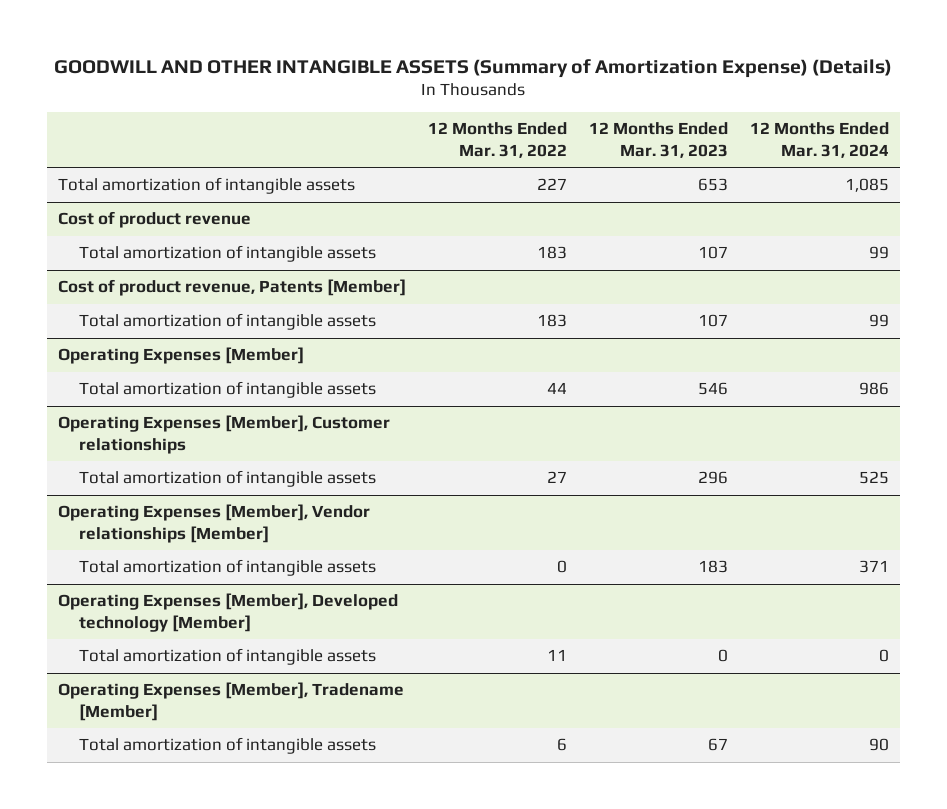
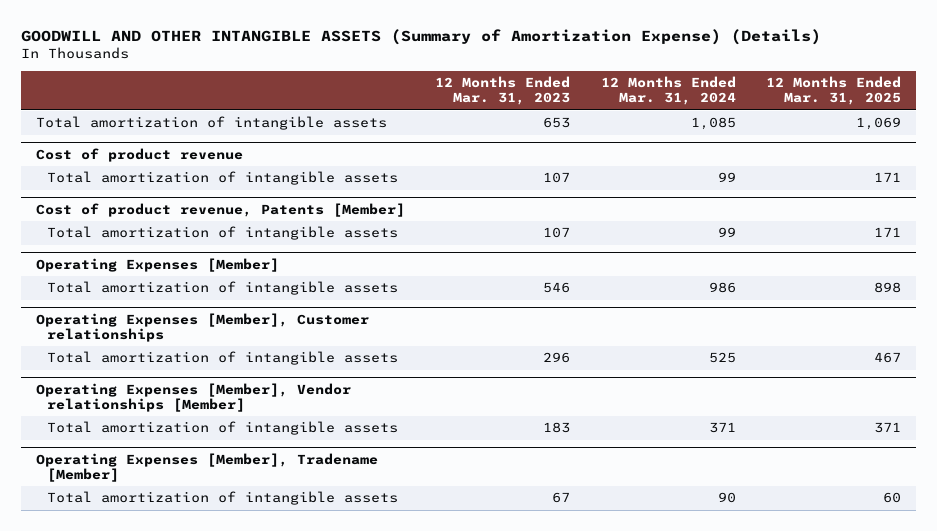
[427,122,567,158] 12 Months Ended Mar. 31, 2022 -> none
none -> [766,76,902,106] 12 Months Ended Mar. 31, 2025
[57,593,398,632] Operating Expenses [Member], Developed technology [Member] -> none
[79,648,377,666] Total amortization of intangible assets -> none

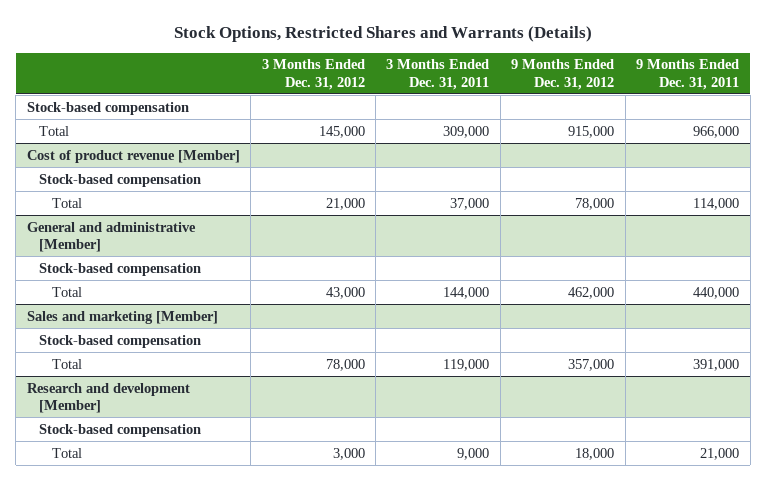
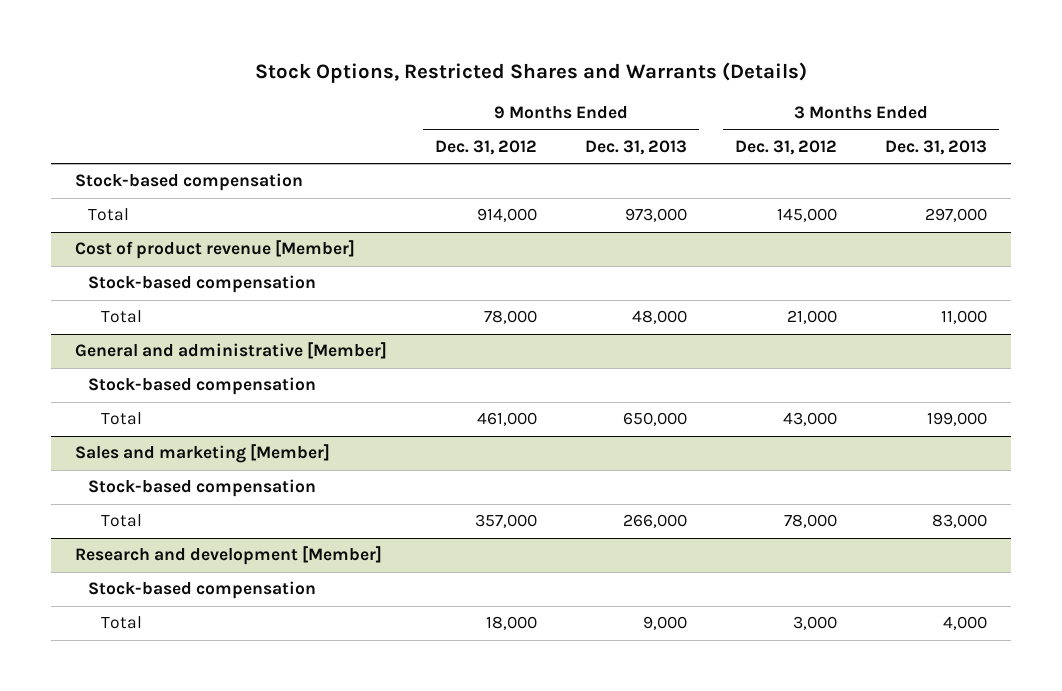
[386,59,490,90] 3 Months Ended Dec. 31, 2011 -> none
[636,59,740,90] 9 Months Ended Dec. 31, 2011 -> none
none -> [584,140,687,156] Dec. 31, 2013
none -> [885,140,988,156] Dec. 31, 2013
[568,125,615,138] 915,000 -> [476,208,537,223] 914,000
[568,286,615,299] 462,000 -> [476,412,537,427] 461,000

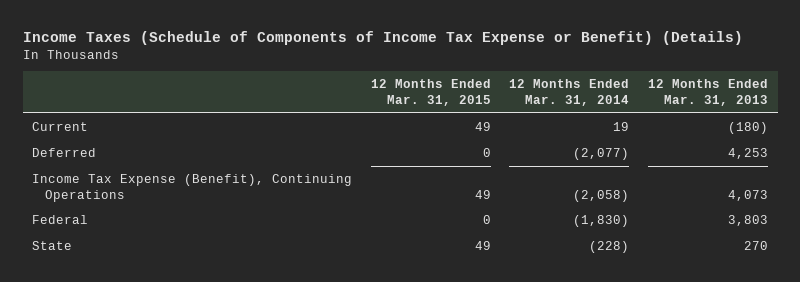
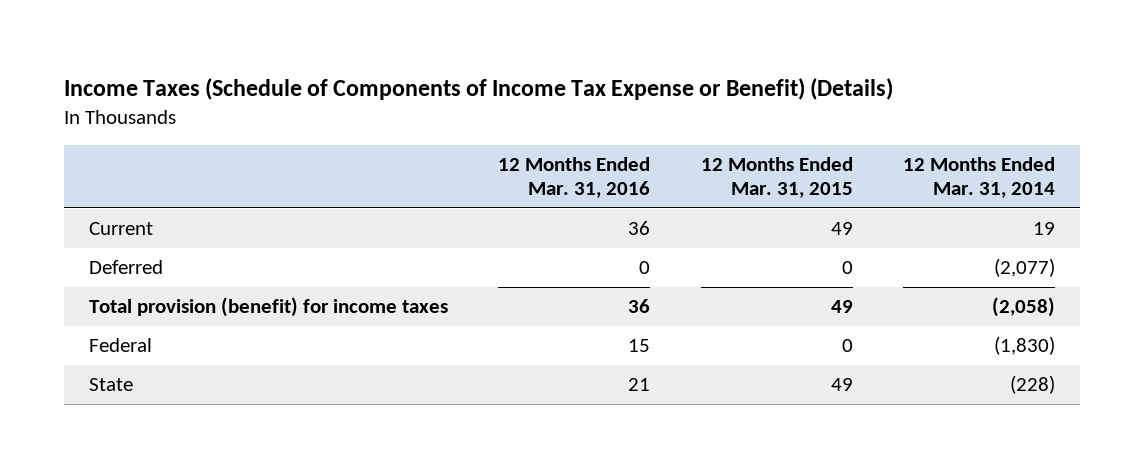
[648,79,769,106] 12 Months Ended Mar. 31, 2013 -> none
none -> [498,156,651,199] 12 Months Ended Mar. 31, 2016
[32,173,353,202] Income Tax Expense (Benefit), Continuing Operations -> [89,297,449,318] Total provision (benefit) for income taxes

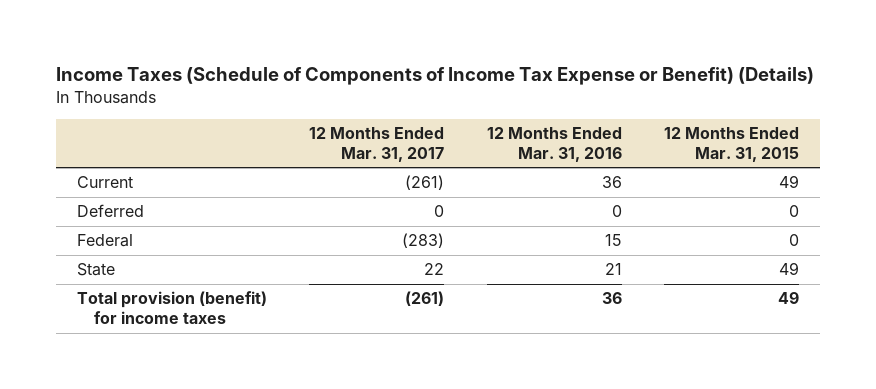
[902,156,1055,199] 12 Months Ended Mar. 31, 2014 -> none
none -> [309,126,445,162] 12 Months Ended Mar. 31, 2017
[89,297,449,318] Total provision (benefit) for income taxes -> [76,291,267,325] Total provision (benefit) for income taxes

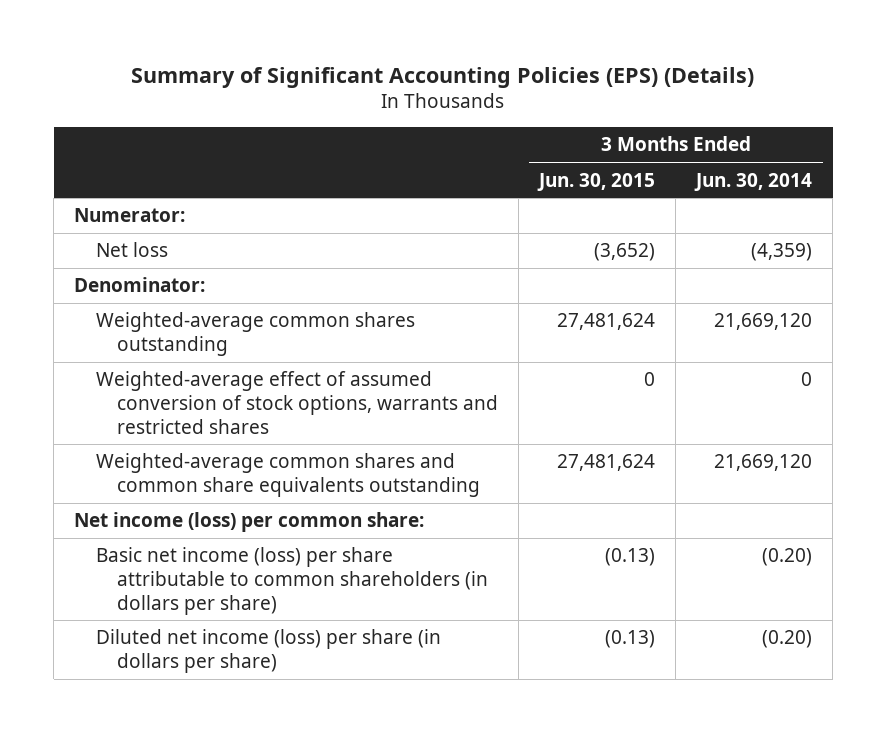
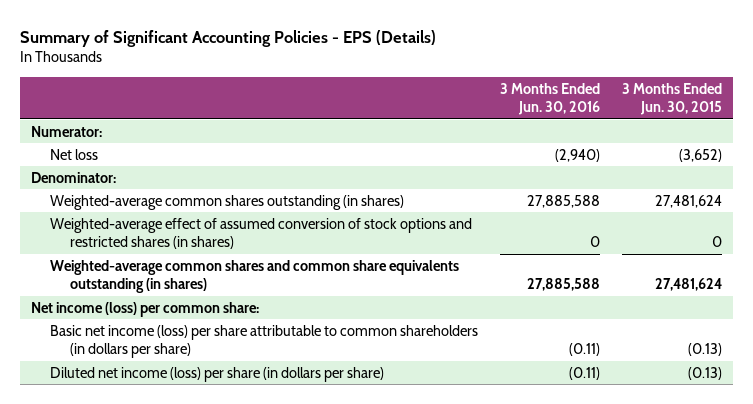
[131,66,755,88] Summary of Significant Accounting Policies (EPS) (Details) -> [20,29,437,47] Summary of Significant Accounting Policies - EPS (Details)
[694,172,813,191] Jun. 30, 2014 -> none
none -> [500,82,601,115] 3 Months Ended Jun. 30, 2016
[95,312,415,356] Weighted-average common shares outstanding -> [50,194,405,210] Weighted-average common shares outstanding (in shares)
[95,371,499,434] Weighted-average effect of assumed conversion of stock options, warrants and restricted shares -> [50,217,473,249] Weighted-average effect of assumed conversion of stock options and restricted shares (in shares)
[95,453,481,497] Weighted-average common shares and common share equivalents outstanding -> [50,259,460,293] Weighted-average common shares and common share equivalents outstanding (in shares)

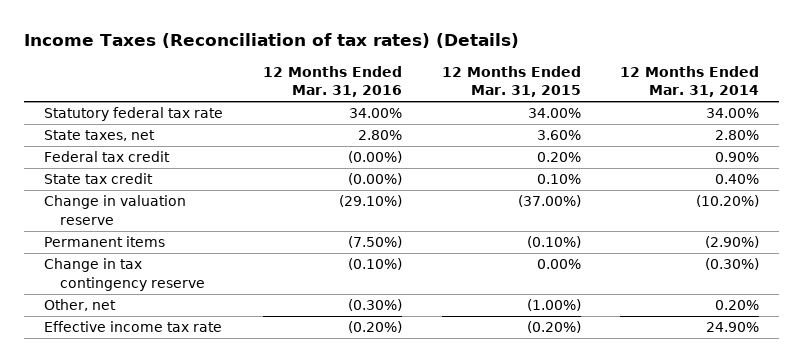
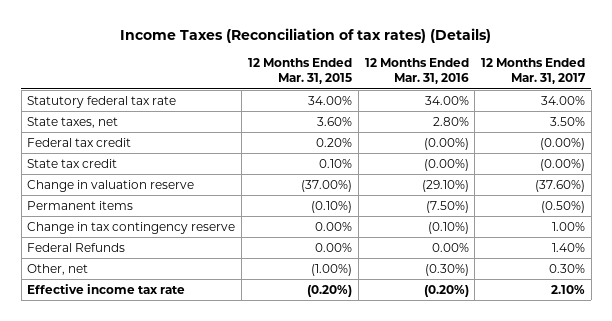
[620,66,760,98] 12 Months Ended Mar. 31, 2014 -> none
none -> [481,57,587,85] 12 Months Ended Mar. 31, 2017
none -> [27,242,126,252] Federal Refunds

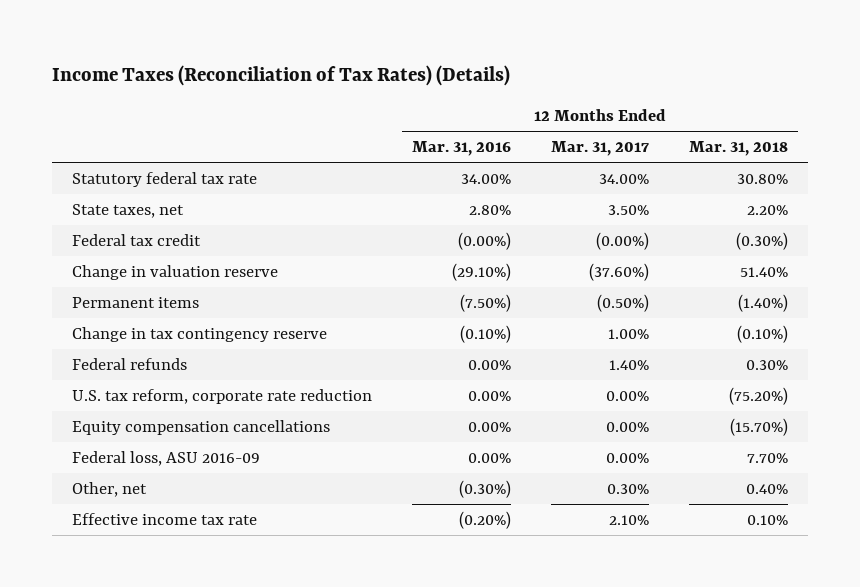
[120,27,492,43] Income Taxes (Reconciliation of tax rates) (Details) -> [51,65,510,87] Income Taxes (Reconciliation of Tax Rates) (Details)
[247,57,352,85] 12 Months Ended Mar. 31, 2015 -> none
none -> [689,141,789,157] Mar. 31, 2018
[27,158,118,168] State tax credit -> none
[27,242,126,252] Federal Refunds -> [71,357,187,370] Federal refunds
none -> [71,388,372,404] U.S. tax reform, corporate rate reduction
none -> [71,419,330,435] Equity compensation cancellations
none -> [71,450,260,466] Federal loss, ASU 2016-09

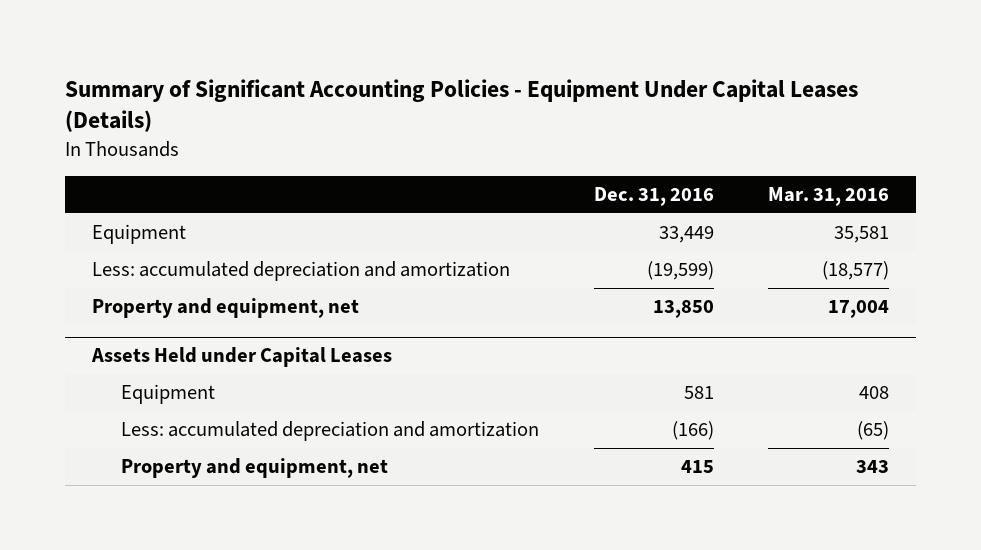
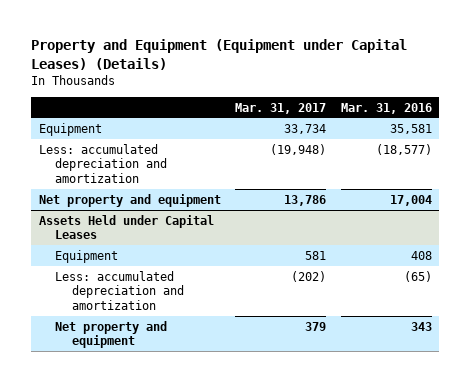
[64,78,858,133] Summary of Significant Accounting Policies - Equipment Under Capital Leases (Details) -> [31,38,408,70] Property and Equipment (Equipment under Capital Leases) (Details)
[593,187,714,207] Dec. 31, 2016 -> none
none -> [235,102,327,114] Mar. 31, 2017
[92,298,360,319] Property and equipment, net -> [38,193,221,207] Net property and equipment
[121,458,389,479] Property and equipment, net -> [55,320,168,349] Net property and equipment

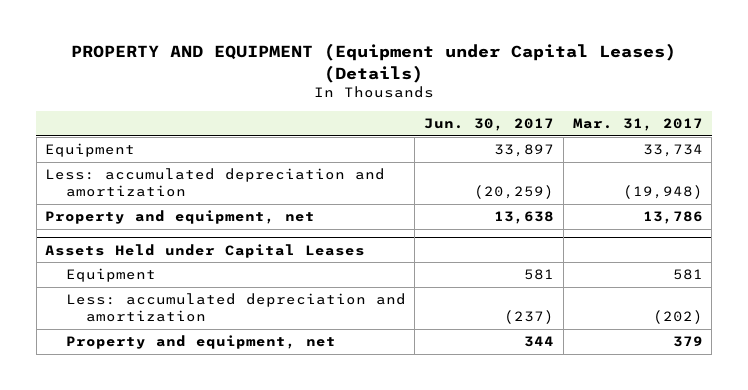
[31,38,408,70] Property and Equipment (Equipment under Capital Leases) (Details) -> [70,43,676,83] PROPERTY AND EQUIPMENT (Equipment under Capital Leases) (Details)
[340,102,432,114] Mar. 31, 2016 -> none
none -> [424,118,555,132] Jun. 30, 2017
[38,193,221,207] Net property and equipment -> [45,210,316,225] Property and equipment, net
[55,320,168,349] Net property and equipment -> [65,335,336,350] Property and equipment, net

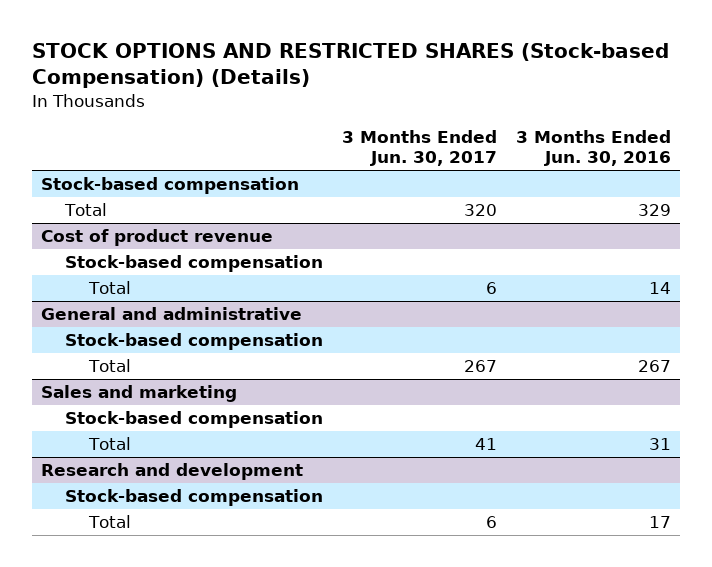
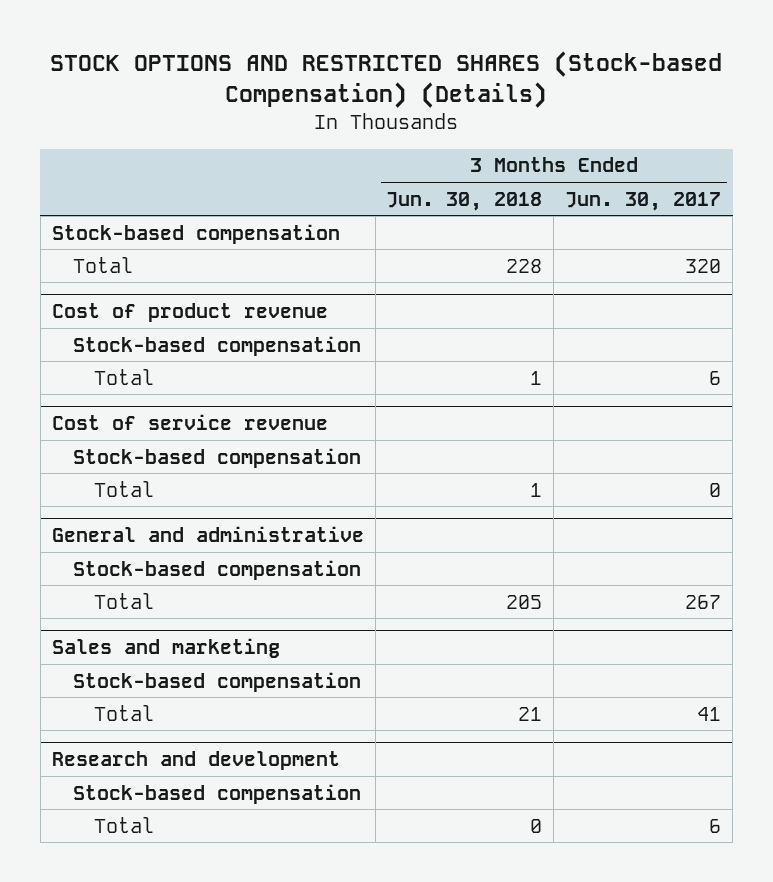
[515,130,671,167] 3 Months Ended Jun. 30, 2016 -> none
none -> [386,191,543,211] Jun. 30, 2018
none -> [51,414,328,431] Cost of service revenue
none -> [72,447,361,468] Stock-based compensation
none -> [94,480,155,497] Total

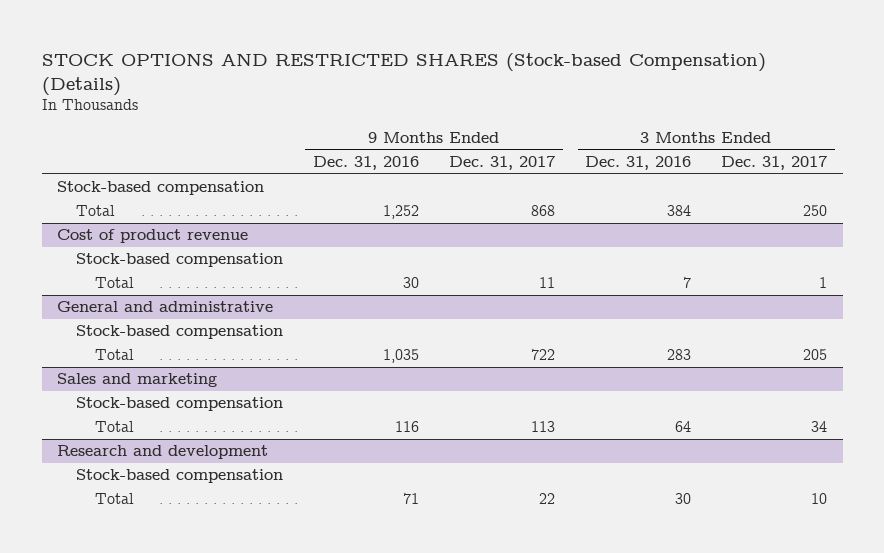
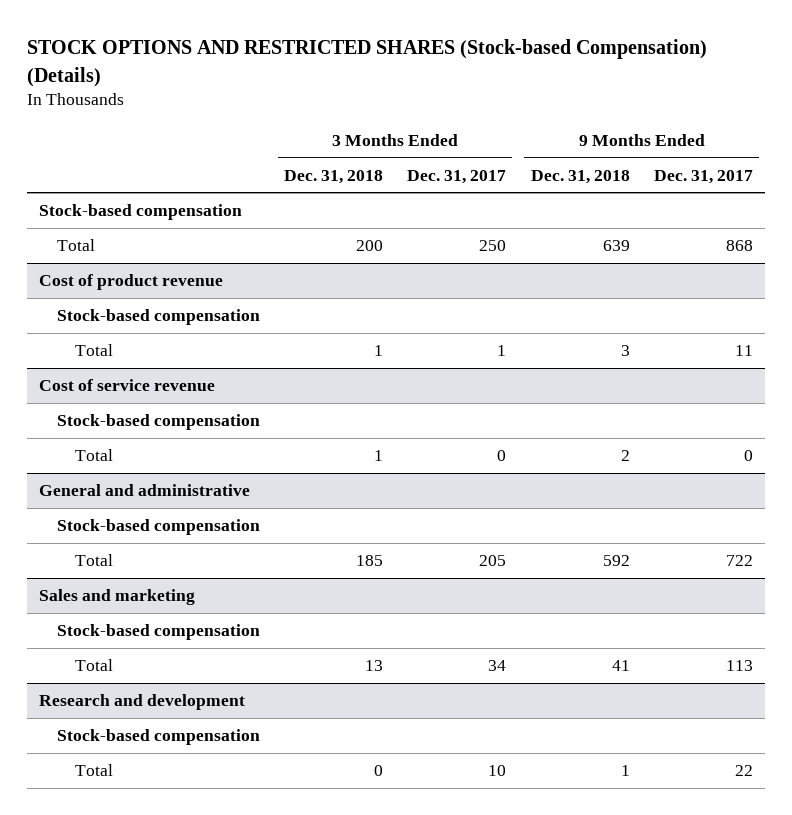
[312,156,419,171] Dec. 31, 2016 -> none
[585,156,692,171] Dec. 31, 2016 -> none
none -> [284,169,384,184] Dec. 31, 2018
none -> [530,169,630,184] Dec. 31, 2018
none -> [38,379,215,392] Cost of service revenue
none -> [57,414,261,431] Stock-based compensation
none -> [75,449,114,462] Total

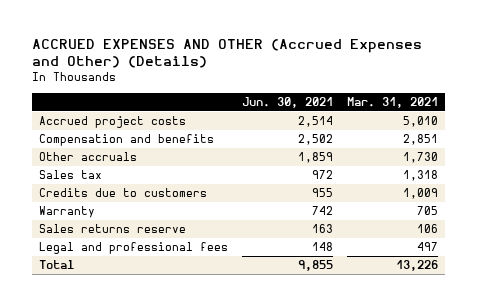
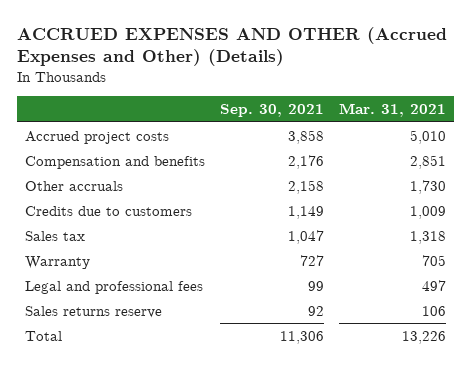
[241,96,333,108] Jun. 30, 2021 -> none
none -> [220,103,325,117] Sep. 30, 2021
[38,170,102,180] Sales tax -> [25,230,86,241] Sales tax
[38,224,186,234] Sales returns reserve -> [25,305,163,318] Sales returns reserve

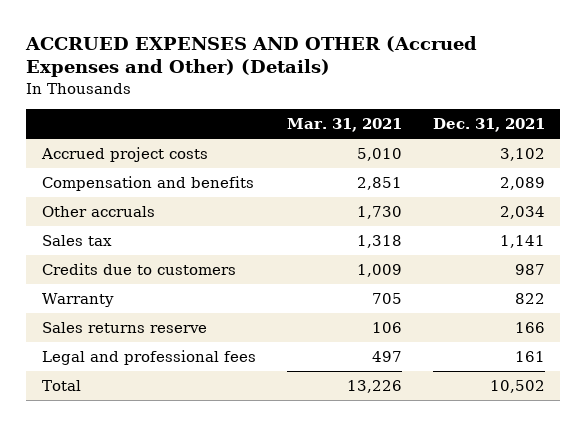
[220,103,325,117] Sep. 30, 2021 -> none
none -> [432,118,545,133] Dec. 31, 2021
[25,205,193,216] Credits due to customers -> [41,263,236,276] Credits due to customers
[25,280,204,294] Legal and professional fees -> [41,350,256,366] Legal and professional fees

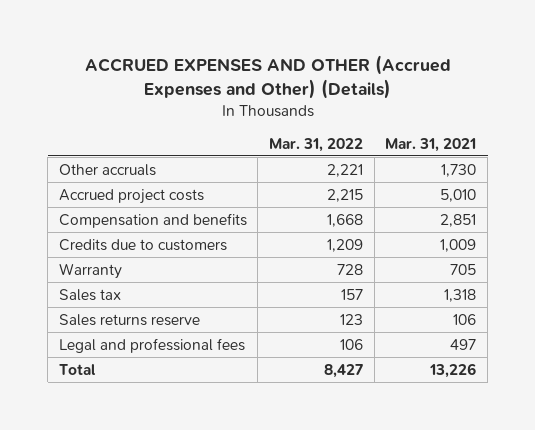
[432,118,545,133] Dec. 31, 2021 -> none
none -> [269,137,364,152] Mar. 31, 2022
[41,206,155,218] Other accruals -> [58,163,156,176] Other accruals
[41,235,112,247] Sales tax -> [58,288,121,301] Sales tax

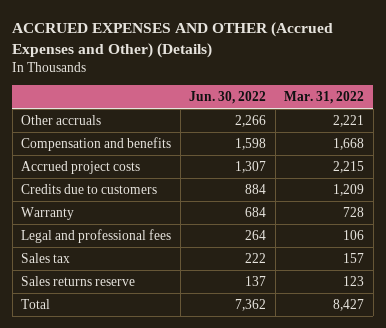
[385,137,477,152] Mar. 31, 2021 -> none
none -> [189,91,267,105] Jun. 30, 2022
[58,188,204,204] Accrued project costs -> [21,161,141,175] Accrued project costs
[58,337,245,353] Legal and professional fees -> [21,229,172,244] Legal and professional fees

